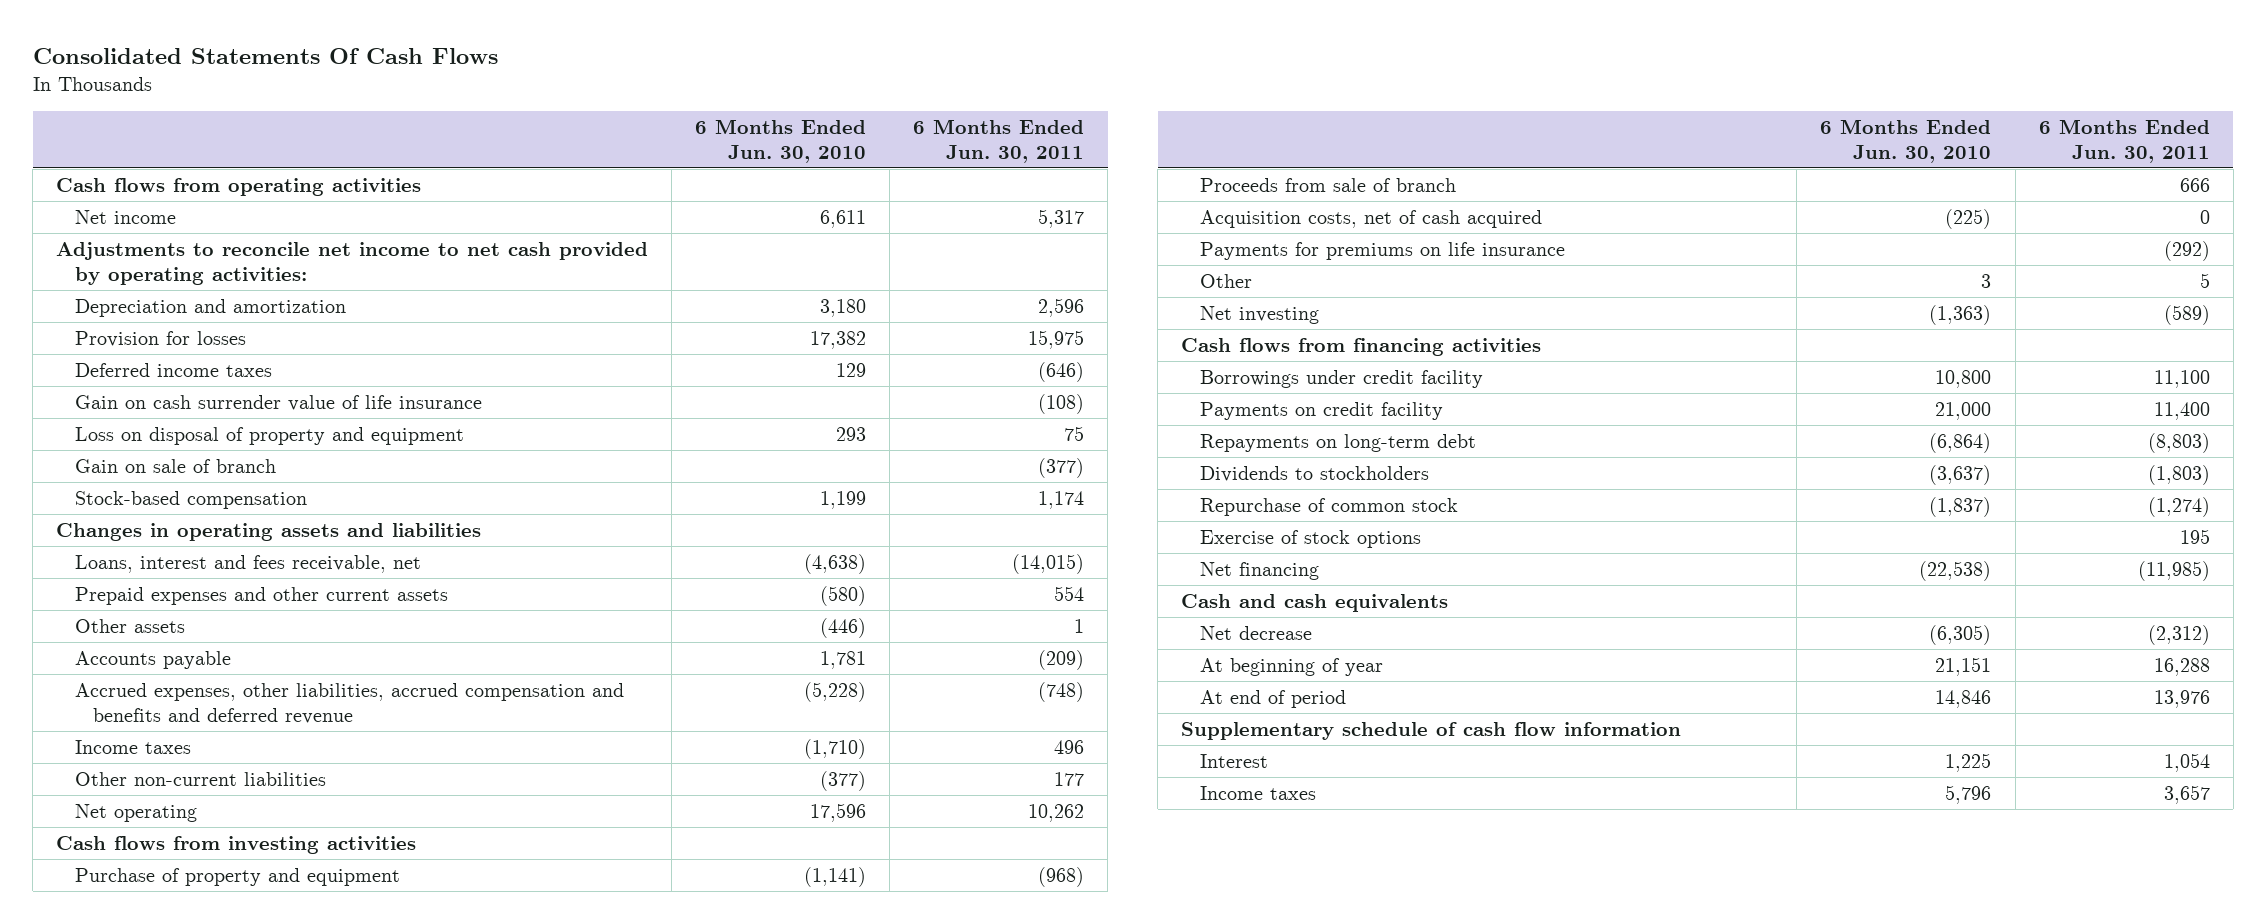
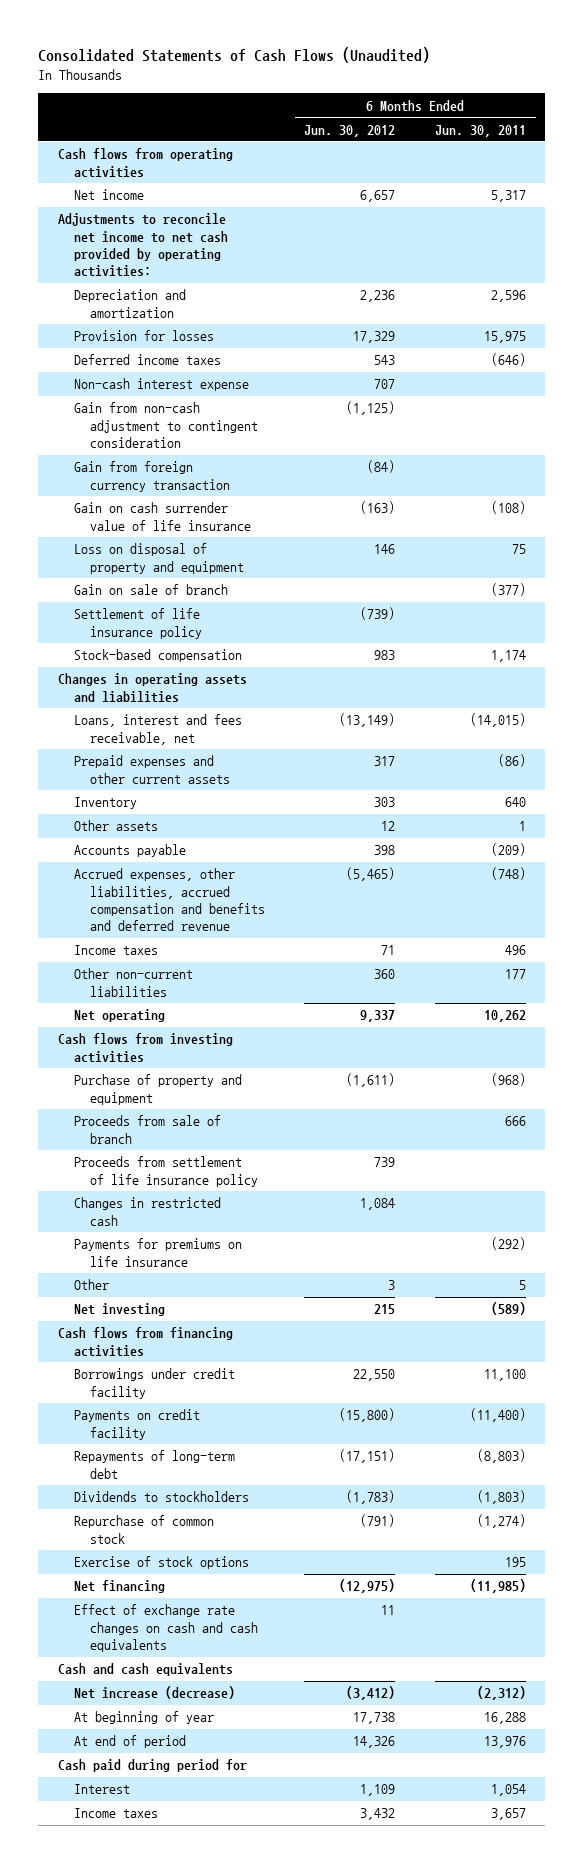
[32,47,498,64] Consolidated Statements Of Cash Flows -> [38,47,431,64] Consolidated Statements of Cash Flows (Unaudited)
[695,118,867,164] 6 Months Ended Jun. 30, 2010 -> none
none -> [304,124,396,137] Jun. 30, 2012
none -> [73,378,249,392] Non-cash interest expense
none -> [73,402,259,449] Gain from non-cash adjustment to contingent consideration
none -> [73,461,231,492] Gain from foreign currency transaction
none -> [73,608,203,639] Settlement of life insurance policy
[1054,585,1085,601] 554 -> [497,754,526,768] (86)
none -> [73,797,137,810] Inventory
[1199,209,1542,228] Acquisition costs, net of cash acquired -> none
none -> [73,1156,259,1187] Proceeds from settlement of life insurance policy
none -> [73,1197,221,1226] Changes in restricted cash
[2153,401,2210,420] 11,400 -> [469,1408,526,1423] (11,400)
[1199,433,1476,452] Repayments on long-term debt -> [73,1450,235,1479] Repayments of long-term debt
none -> [73,1604,259,1653] Effect of exchange rate changes on cash and cash equivalents
[1199,625,1312,640] Net decrease -> [73,1686,235,1700] Net increase (decrease)
[1181,721,1682,740] Supplementary schedule of cash flow information -> none
none -> [57,1759,247,1773] Cash paid during period for

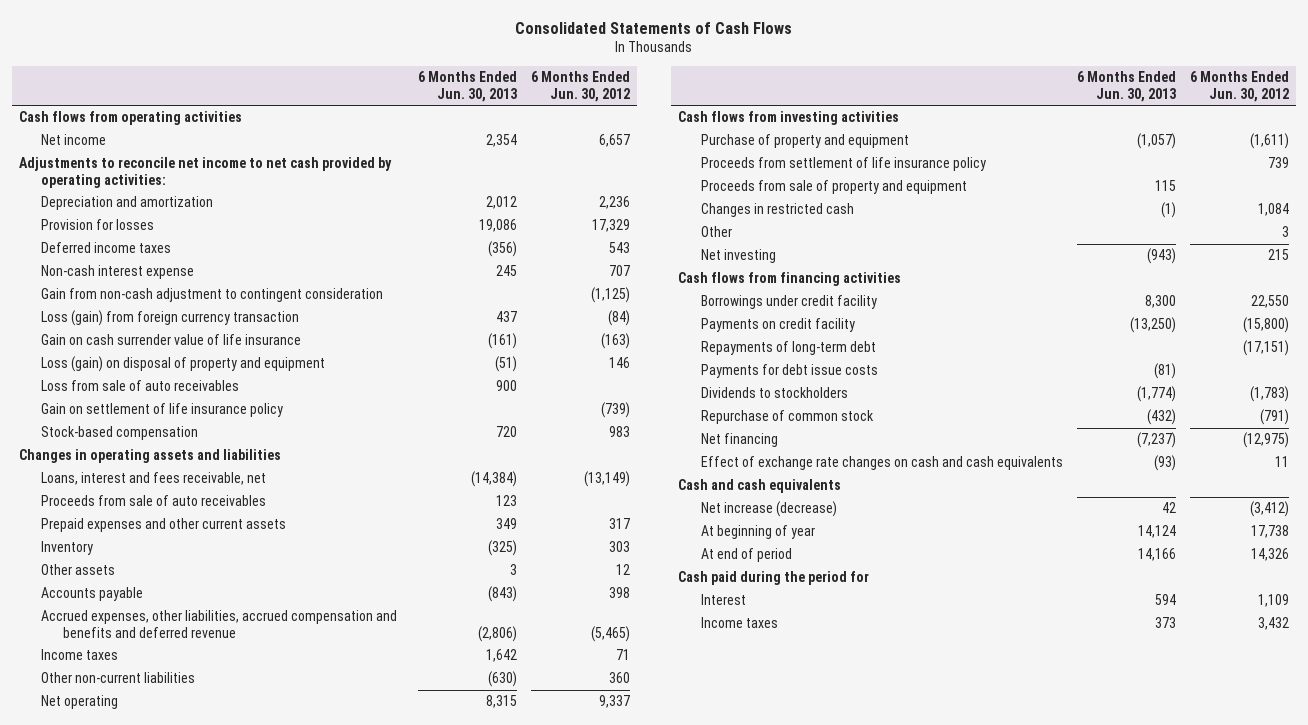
[38,47,431,64] Consolidated Statements of Cash Flows (Unaudited) -> [515,21,793,34] Consolidated Statements of Cash Flows
[434,124,526,137] Jun. 30, 2011 -> none
none -> [417,71,517,102] 6 Months Ended Jun. 30, 2013
[73,461,231,492] Gain from foreign currency transaction -> [41,310,300,327] Loss (gain) from foreign currency transaction
[73,584,228,596] Gain on sale of branch -> none
[73,543,245,574] Loss on disposal of property and equipment -> [41,356,326,373] Loss (gain) on disposal of property and equipment
none -> [41,380,240,392] Loss from sale of auto receivables
[73,608,203,639] Settlement of life insurance policy -> [41,403,284,418] Gain on settlement of life insurance policy
none -> [41,495,267,507] Proceeds from sale of auto receivables
[73,1115,221,1144] Proceeds from sale of branch -> none
none -> [700,180,967,195] Proceeds from sale of property and equipment
[73,1238,242,1267] Payments for premiums on life insurance -> none
none -> [700,364,878,379] Payments for debt issue costs
[73,1556,249,1570] Exercise of stock options -> none
[57,1759,247,1773] Cash paid during period for -> [678,571,870,586] Cash paid during the period for

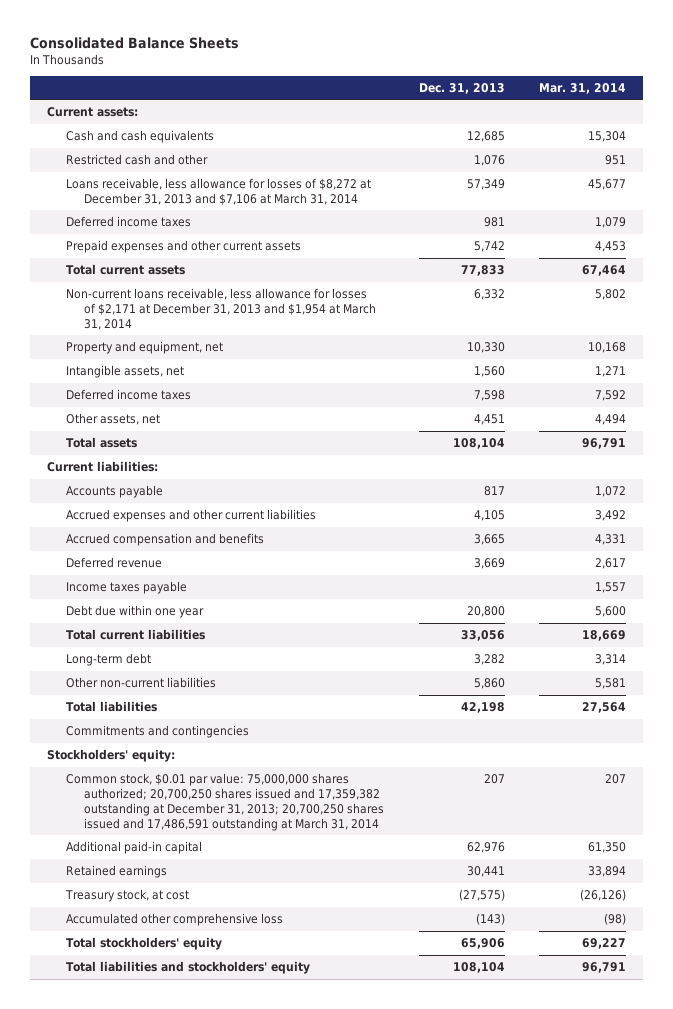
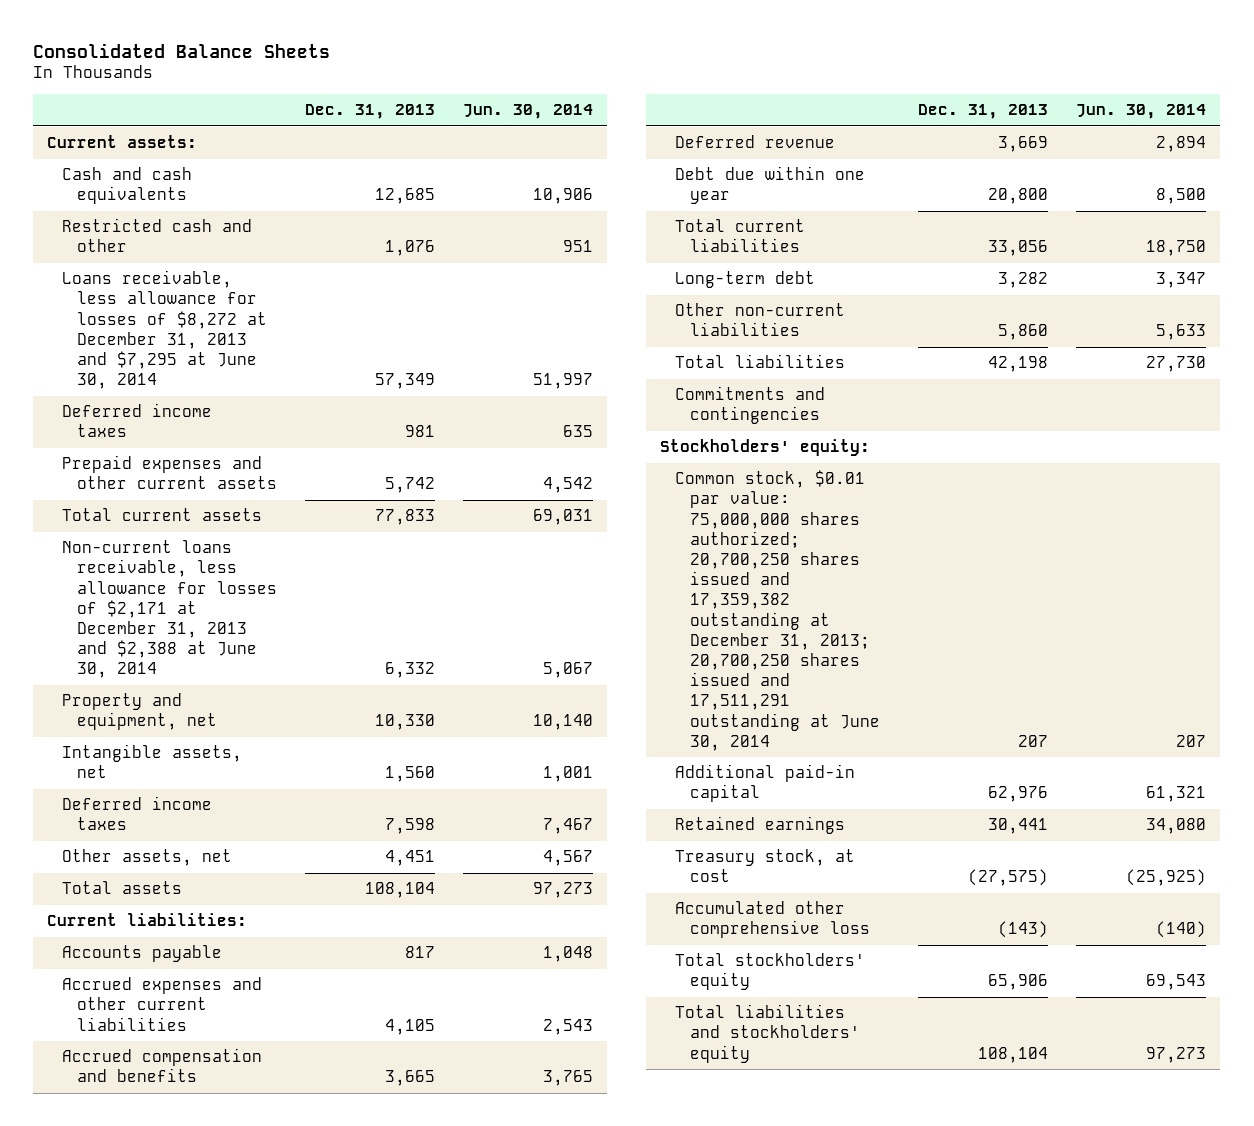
[539,82,627,94] Mar. 31, 2014 -> none
none -> [463,104,594,120] Jun. 30, 2014
[65,178,371,205] Loans receivable, less allowance for losses of $8,272 at December 31, 2013 and $7,106 at March 31, 2014 -> [62,270,268,390] Loans receivable, less allowance for losses of $8,272 at December 31, 2013 and $7,295 at June 30, 2014
[65,288,376,330] Non-current loans receivable, less allowance for losses of $2,171 at December 31, 2013 and $1,954 at March 31, 2014 -> [62,540,278,679] Non-current loans receivable, less allowance for losses of $2,171 at December 31, 2013 and $2,388 at June 30, 2014
[65,581,187,595] Income taxes payable -> none
[65,773,384,831] Common stock, $0.01 par value: 75,000,000 shares authorized; 20,700,250 shares issued and 17,359,382 outstanding at December 31, 2013; 20,700,250 shares issued and 17,486,591 outstanding at March 31, 2014 -> [675,470,881,751] Common stock, $0.01 par value: 75,000,000 shares authorized; 20,700,250 shares issued and 17,359,382 outstanding at December 31, 2013; 20,700,250 shares issued and 17,511,291 outstanding at June 30, 2014

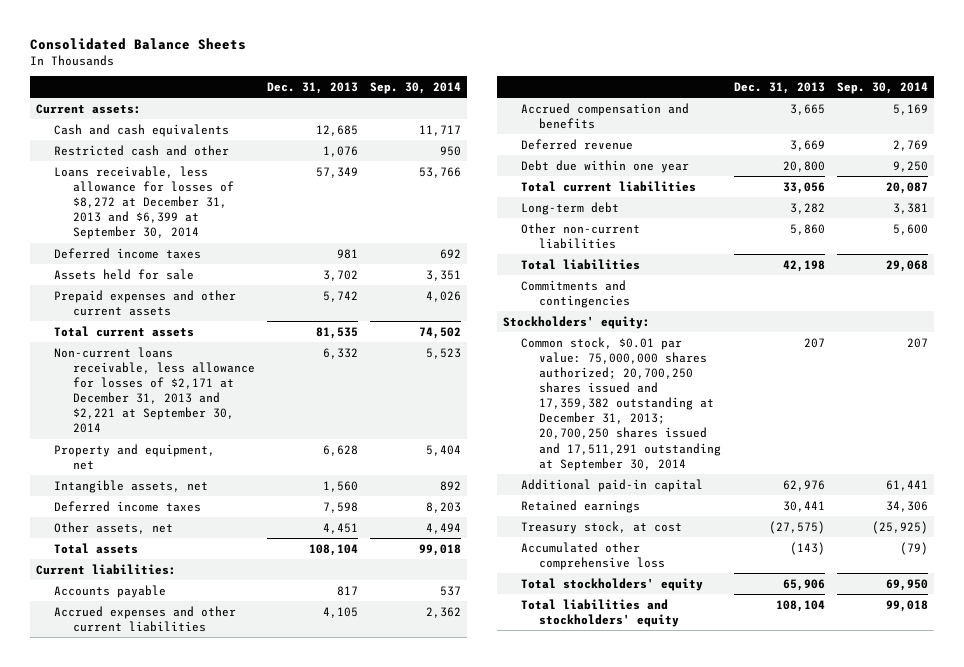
[463,104,594,120] Jun. 30, 2014 -> none
none -> [370,81,462,94] Sep. 30, 2014
[62,270,268,390] Loans receivable, less allowance for losses of $8,272 at December 31, 2013 and $7,295 at June 30, 2014 -> [54,165,234,240] Loans receivable, less allowance for losses of $8,272 at December 31, 2013 and $6,399 at September 30, 2014
none -> [54,268,195,280] Assets held for sale
[375,509,436,526] 77,833 -> [315,326,358,339] 81,535
[62,540,278,679] Non-current loans receivable, less allowance for losses of $2,171 at December 31, 2013 and $2,388 at June 30, 2014 -> [54,346,255,434] Non-current loans receivable, less allowance for losses of $2,171 at December 31, 2013 and $2,221 at September 30, 2014
[375,714,436,731] 10,330 -> [322,444,358,456] 6,628
[675,470,881,751] Common stock, $0.01 par value: 75,000,000 shares authorized; 20,700,250 shares issued and 17,359,382 outstanding at December 31, 2013; 20,700,250 shares issued and 17,511,291 outstanding at June 30, 2014 -> [521,336,722,471] Common stock, $0.01 par value: 75,000,000 shares authorized; 20,700,250 shares issued and 17,359,382 outstanding at December 31, 2013; 20,700,250 shares issued and 17,511,291 outstanding at September 30, 2014

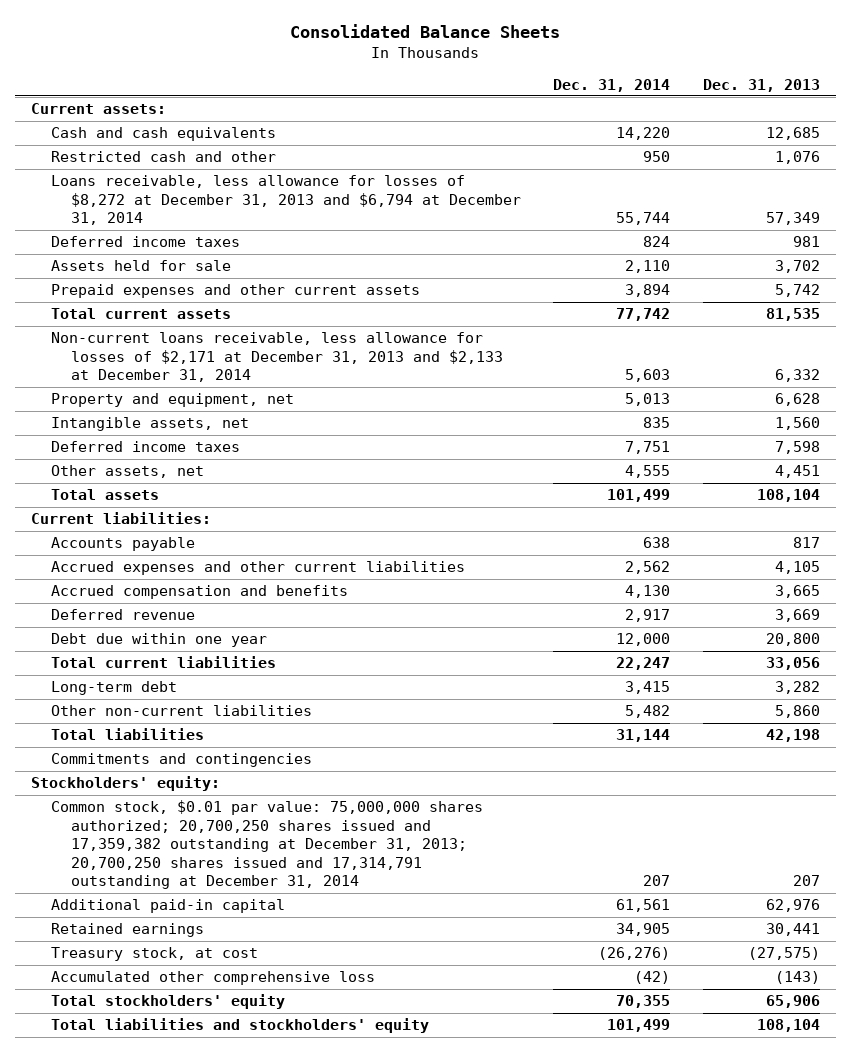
[370,81,462,94] Sep. 30, 2014 -> none
none -> [553,78,671,92] Dec. 31, 2014
[54,165,234,240] Loans receivable, less allowance for losses of $8,272 at December 31, 2013 and $6,399 at September 30, 2014 -> [50,175,521,226] Loans receivable, less allowance for losses of $8,272 at December 31, 2013 and $6,794 at December 31, 2014
[54,346,255,434] Non-current loans receivable, less allowance for losses of $2,171 at December 31, 2013 and $2,221 at September 30, 2014 -> [50,332,503,383] Non-current loans receivable, less allowance for losses of $2,171 at December 31, 2013 and $2,133 at December 31, 2014
[521,336,722,471] Common stock, $0.01 par value: 75,000,000 shares authorized; 20,700,250 shares issued and 17,359,382 outstanding at December 31, 2013; 20,700,250 shares issued and 17,511,291 outstanding at September 30, 2014 -> [50,800,483,890] Common stock, $0.01 par value: 75,000,000 shares authorized; 20,700,250 shares issued and 17,359,382 outstanding at December 31, 2013; 20,700,250 shares issued and 17,314,791 outstanding at December 31, 2014

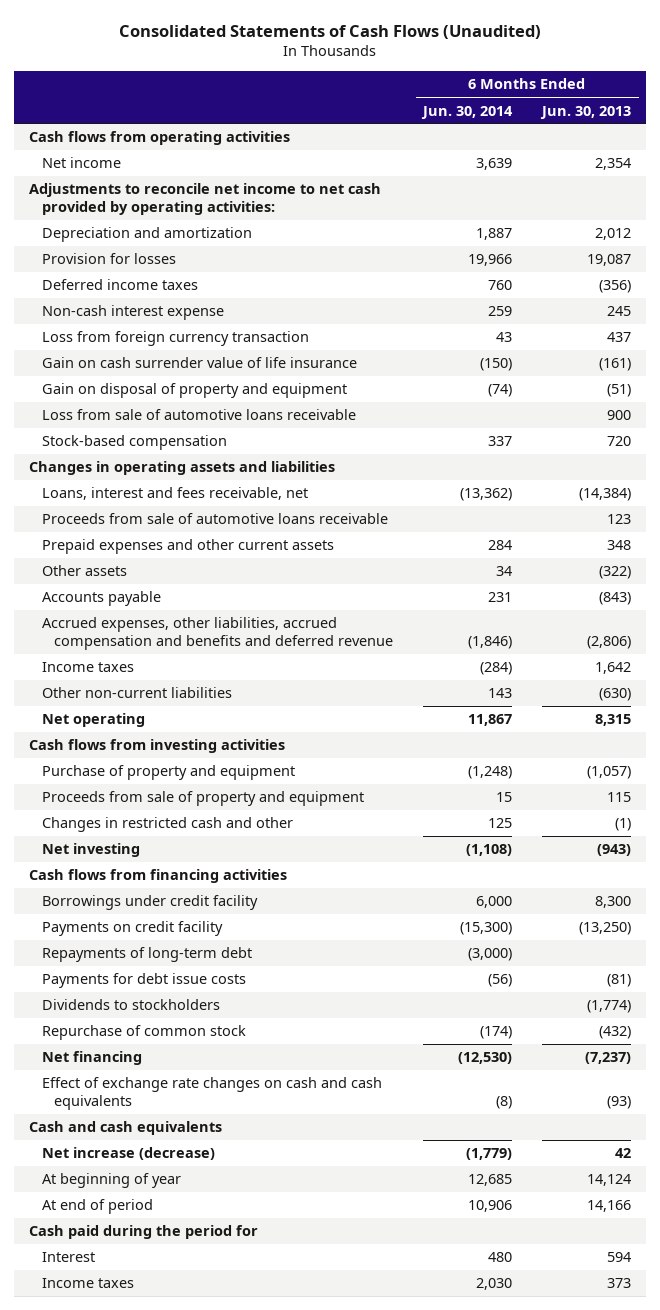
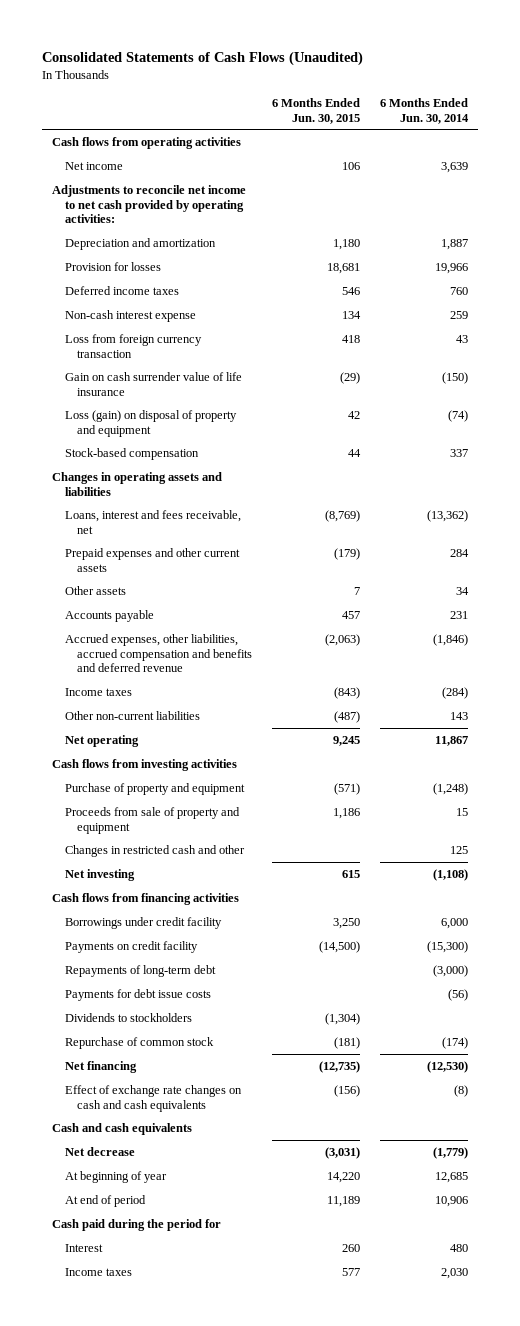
[540,105,632,119] Jun. 30, 2013 -> none
none -> [271,97,360,124] 6 Months Ended Jun. 30, 2015
[41,409,356,421] Loss from sale of automotive loans receivable -> none
[41,383,347,399] Gain on disposal of property and equipment -> [64,409,237,437] Loss (gain) on disposal of property and equipment
[41,513,388,525] Proceeds from sale of automotive loans receivable -> none
[41,1147,215,1161] Net increase (decrease) -> [64,1146,135,1156] Net decrease

